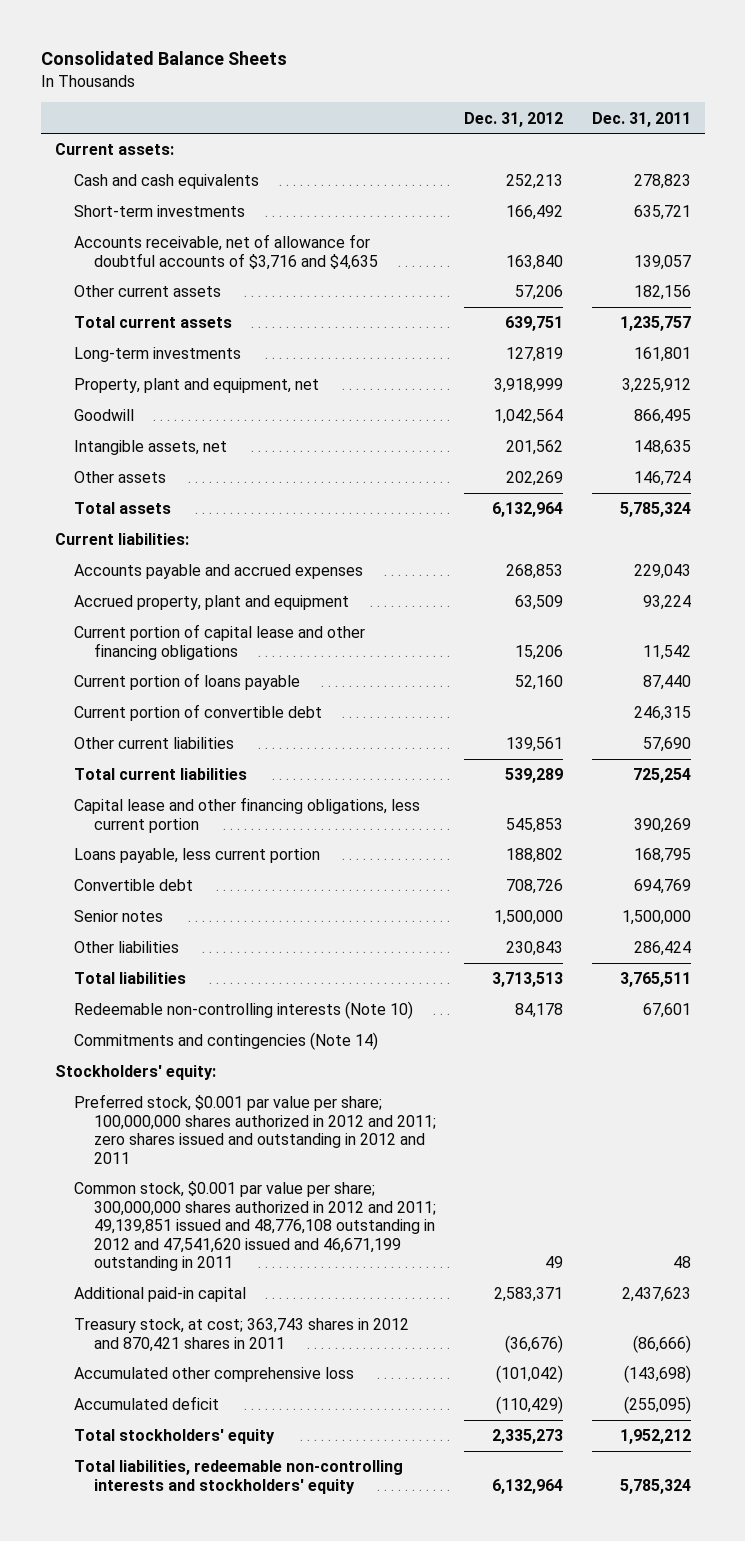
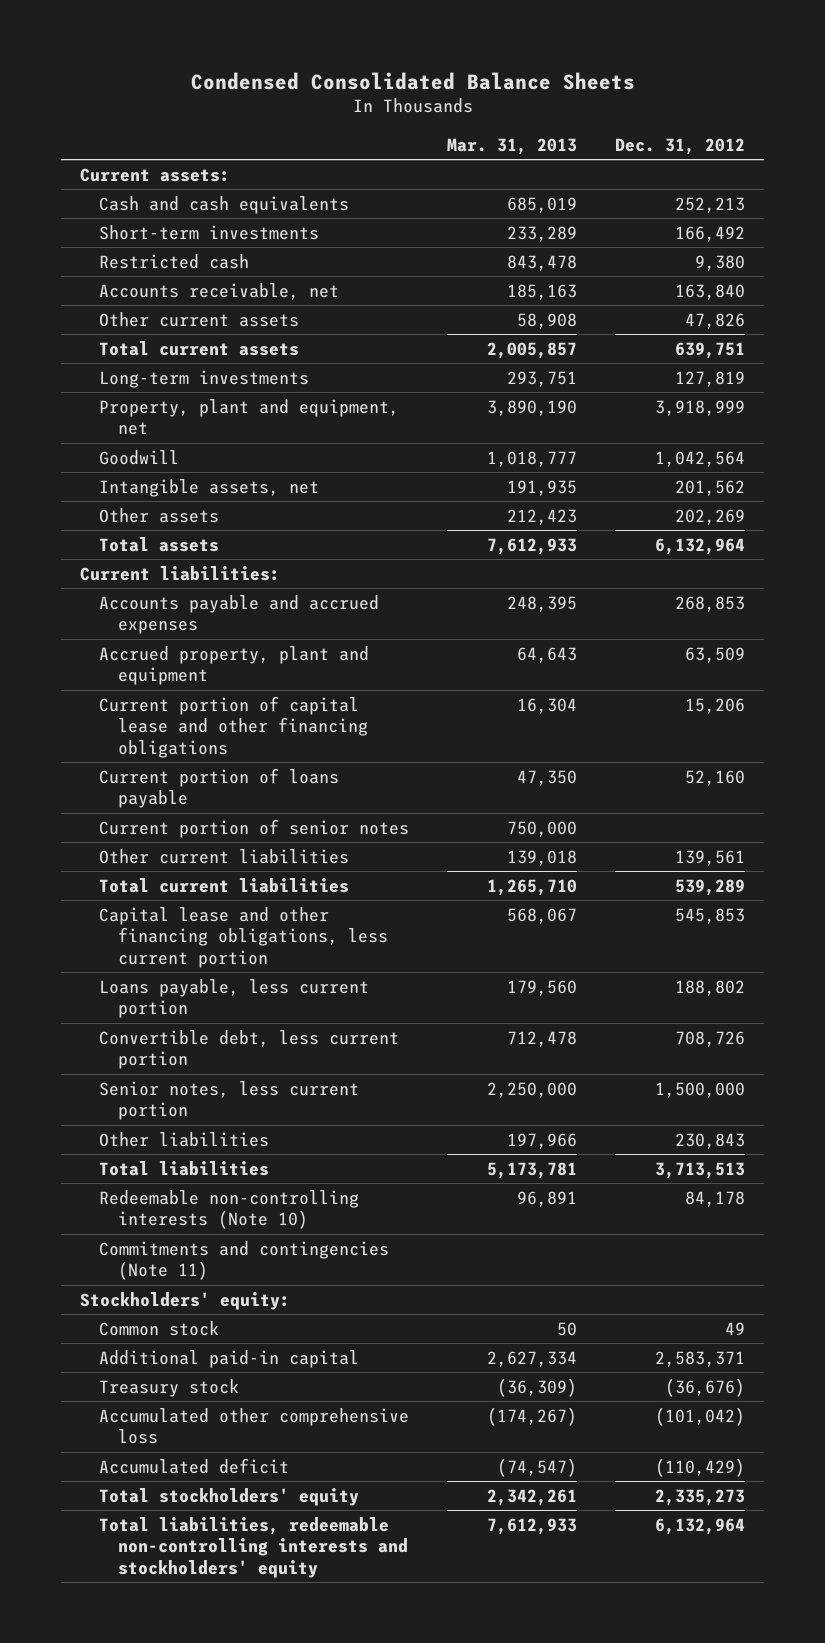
[40,51,287,66] Consolidated Balance Sheets -> [190,71,635,90] Condensed Consolidated Balance Sheets
[591,111,691,127] Dec. 31, 2011 -> none
none -> [446,137,577,155] Mar. 31, 2013
none -> [98,253,249,269] Restricted cash
[74,234,379,270] Accounts receivable, net of allowance for doubtful accounts of $3,716 and $4,635 -> [98,282,339,300] Accounts receivable, net
[515,285,564,301] 57,206 -> [684,312,745,329] 47,826
[74,704,323,722] Current portion of convertible debt -> none
none -> [98,818,409,838] Current portion of senior notes
[74,879,194,892] Convertible debt -> [98,1029,399,1070] Convertible debt, less current portion
[74,910,164,923] Senior notes -> [98,1080,359,1121] Senior notes, less current portion
[74,1032,379,1051] Commitments and contingencies (Note 14) -> [98,1240,389,1281] Commitments and contingencies (Note 11)
[74,1094,437,1164] Preferred stock, $0.001 par value per share; 100,000,000 shares authorized in 2012 and 2011; zero shares issued and outstanding in 2012 and 2011 -> none
[74,1181,437,1271] Common stock, $0.001 par value per share; 300,000,000 shares authorized in 2012 and 2011; 49,139,851 issued and 48,776,108 outstanding in 2012 and 47,541,620 issued and 46,671,199 outstanding in 2011 -> [98,1320,219,1336] Common stock
[74,1318,410,1352] Treasury stock, at cost; 363,743 shares in 2012 and 870,421 shares in 2011 -> [98,1378,239,1397] Treasury stock

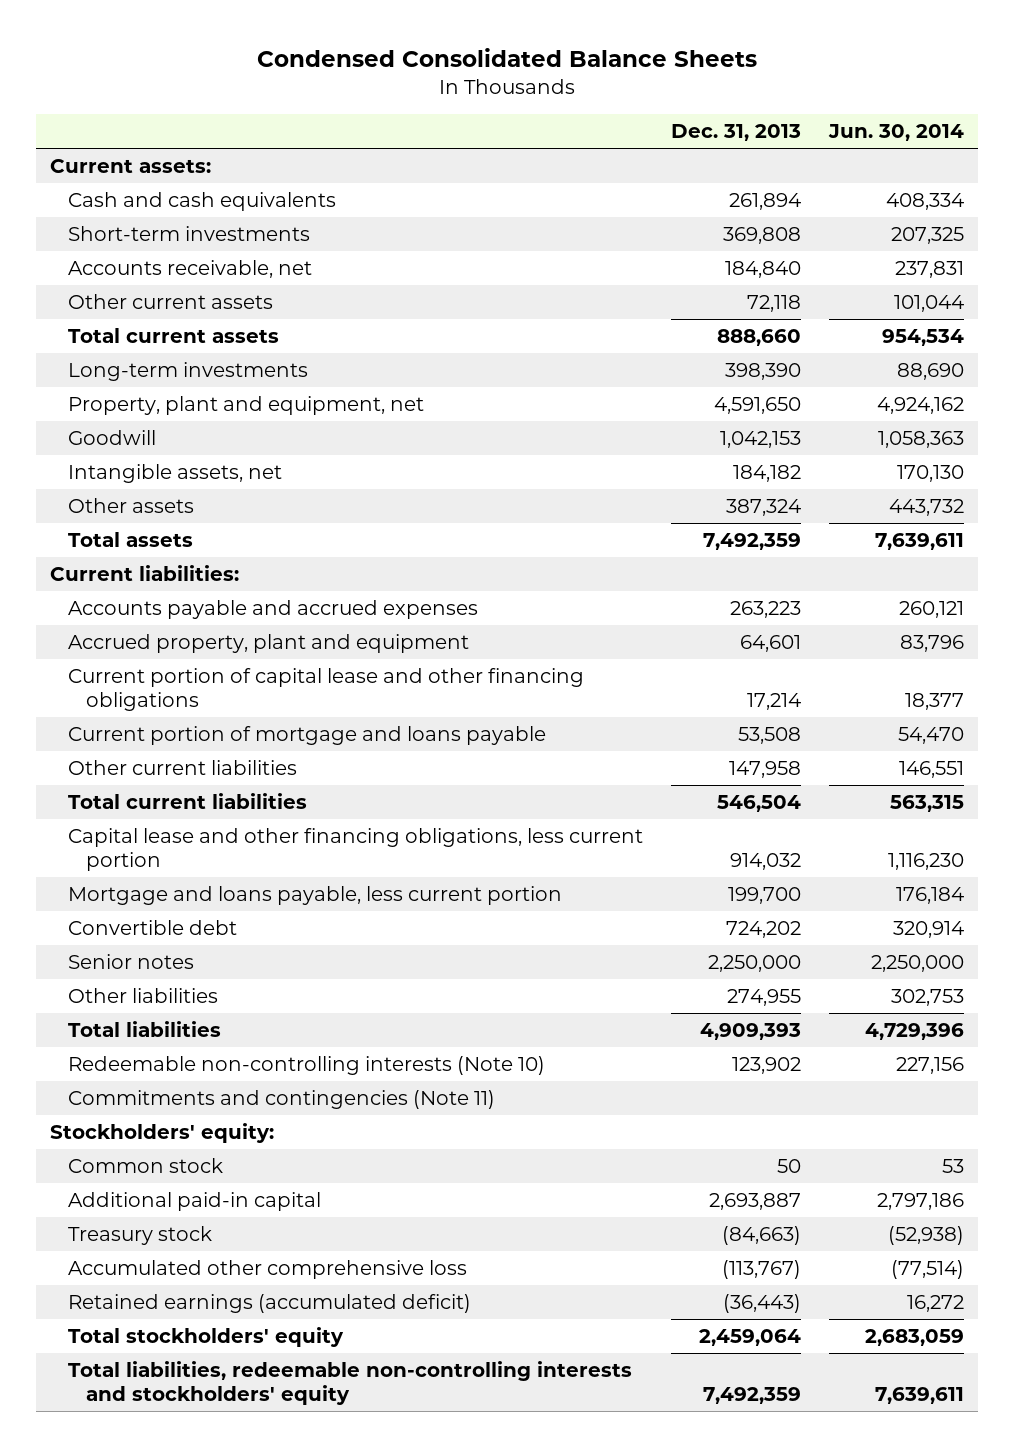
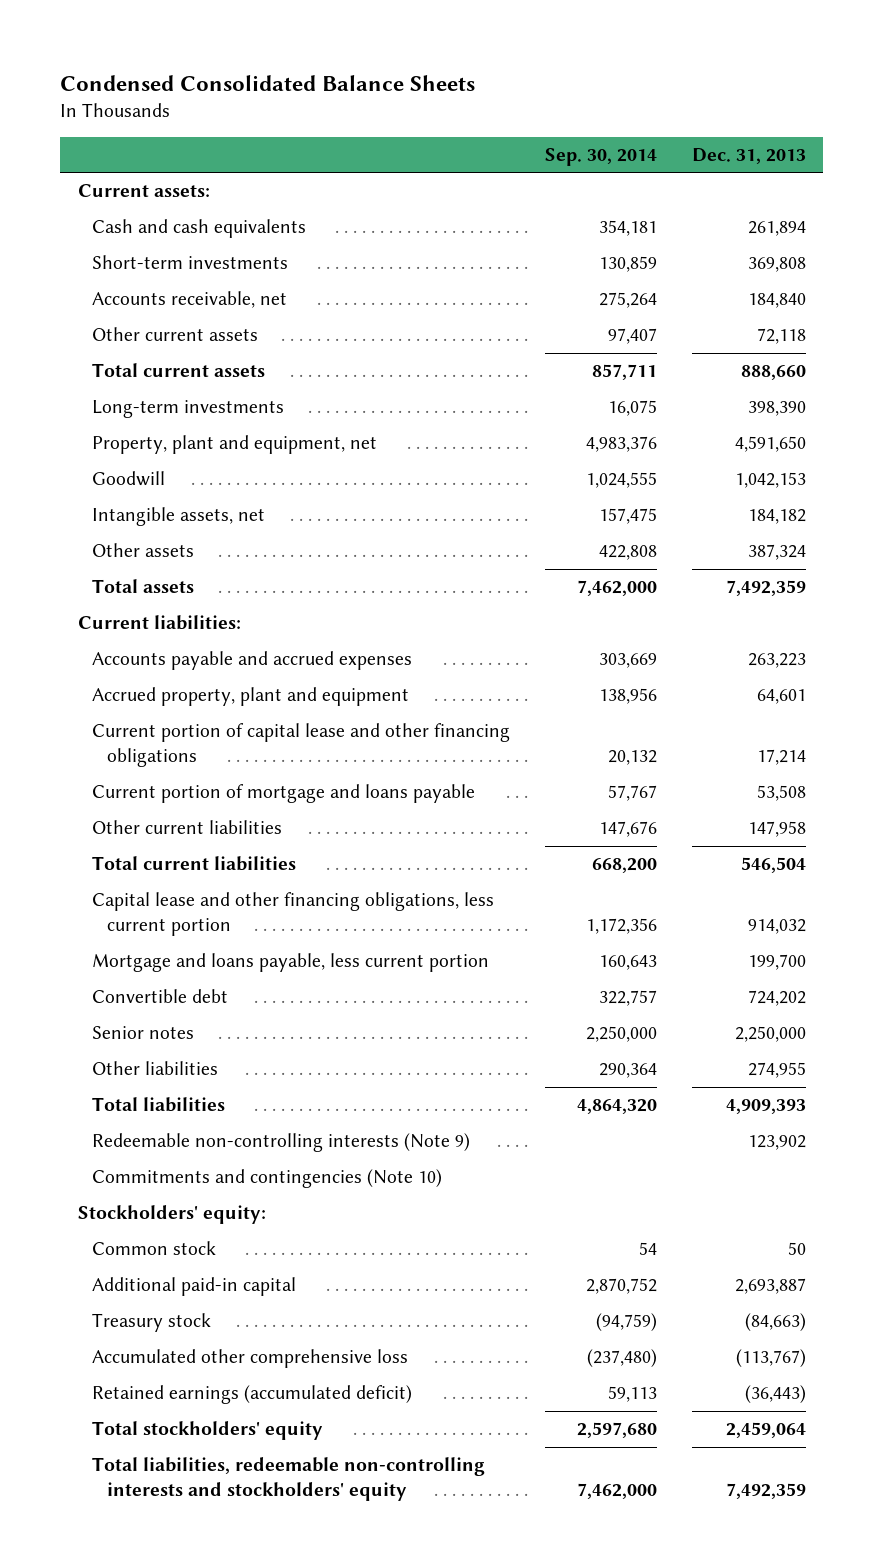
[828,124,965,142] Jun. 30, 2014 -> none
none -> [545,147,658,166] Sep. 30, 2014
[68,1055,546,1075] Redeemable non-controlling interests (Note 10) -> [92,1133,471,1153] Redeemable non-controlling interests (Note 9)
[68,1089,496,1109] Commitments and contingencies (Note 11) -> [92,1169,443,1189] Commitments and contingencies (Note 10)

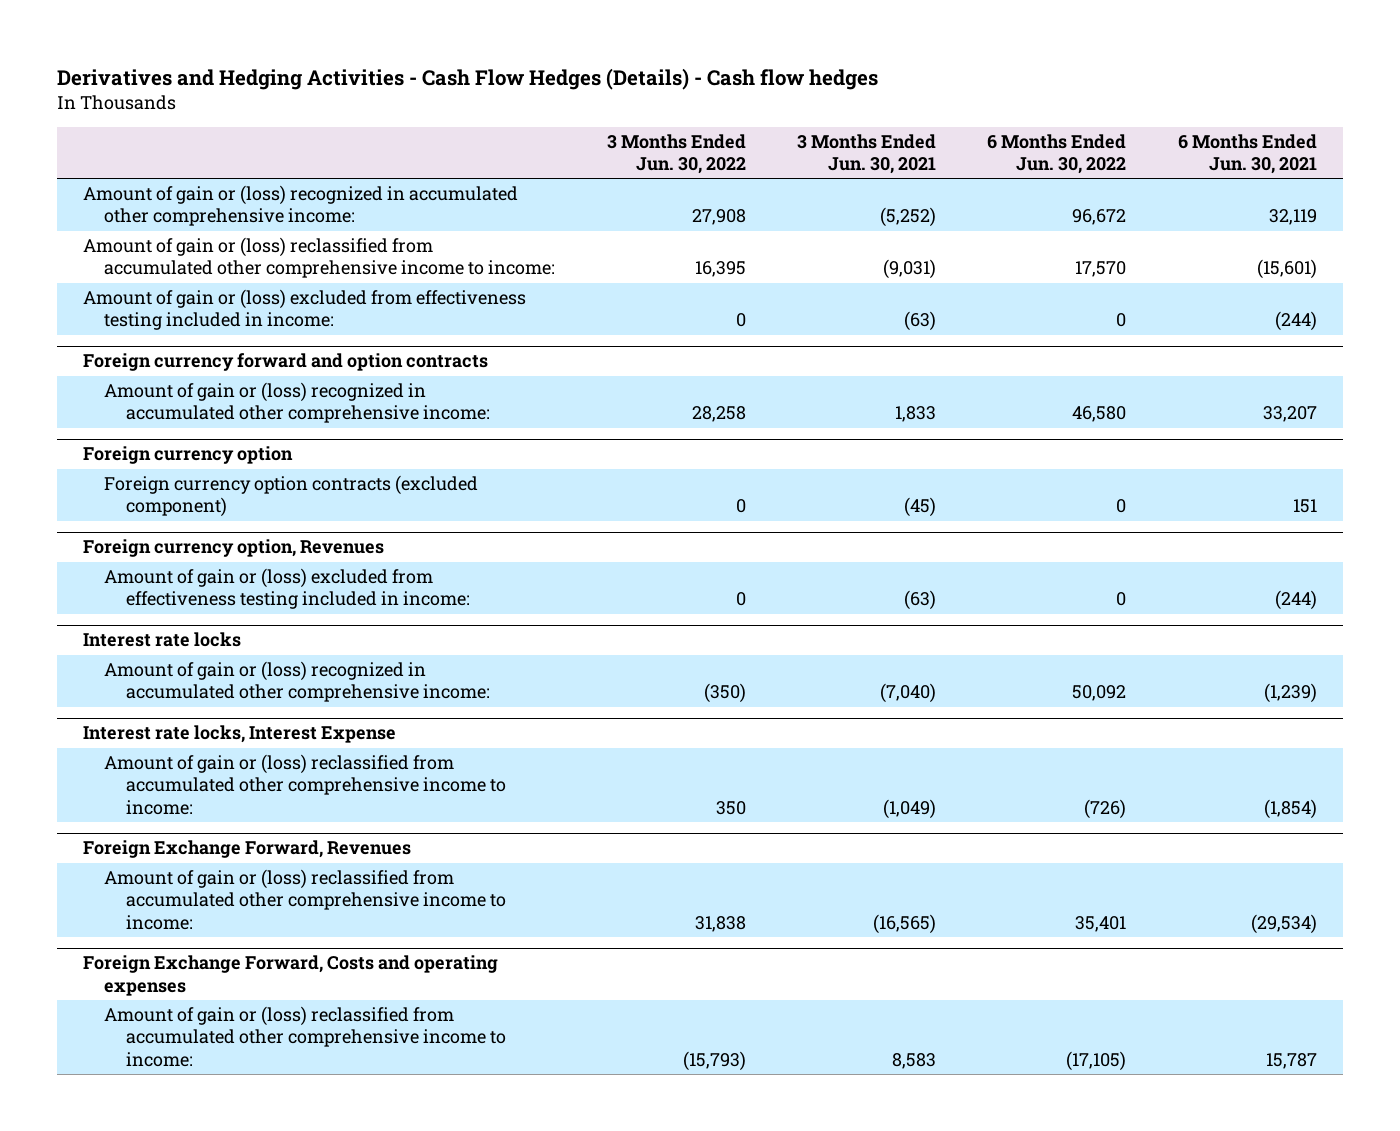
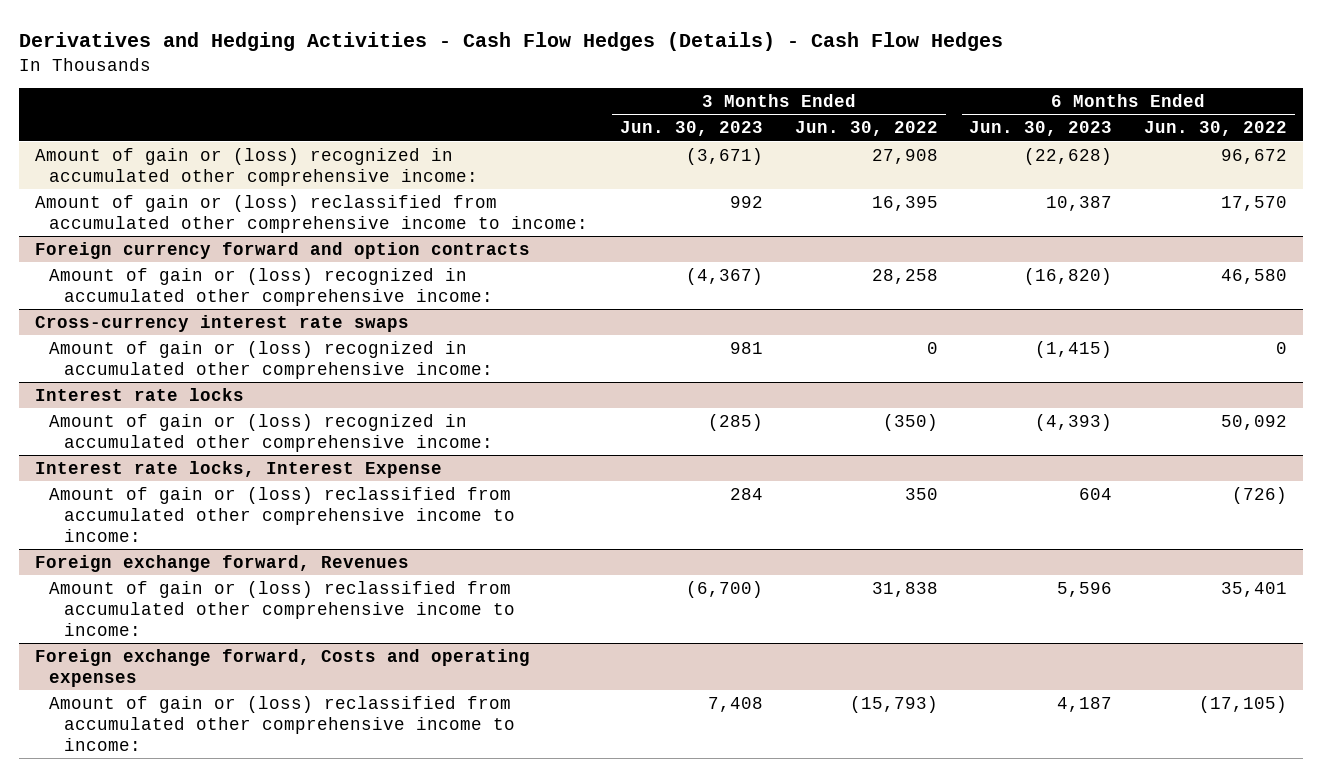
[57,67,879,90] Derivatives and Hedging Activities - Cash Flow Hedges (Details) - Cash flow hedges -> [19,31,1004,51] Derivatives and Hedging Activities - Cash Flow Hedges (Details) - Cash Flow Hedges
[797,133,937,174] 3 Months Ended Jun. 30, 2021 -> none
[1177,133,1317,174] 6 Months Ended Jun. 30, 2021 -> none
none -> [620,121,764,137] Jun. 30, 2023
none -> [969,121,1113,137] Jun. 30, 2023
[82,289,526,331] Amount of gain or (loss) excluded from effectiveness testing included in income: -> none
[104,475,479,518] Foreign currency option contracts (excluded component) -> none
[82,539,384,558] Foreign currency option, Revenues -> none
[104,568,470,610] Amount of gain or (loss) excluded from effectiveness testing included in income: -> none
[82,446,293,465] Foreign currency option -> [35,314,410,332] Cross-currency interest rate swaps
none -> [49,340,493,380] Amount of gain or (loss) recognized in accumulated other comprehensive income:
[82,840,411,859] Foreign Exchange Forward, Revenues -> [35,554,410,572] Foreign exchange forward, Revenues
[82,955,498,996] Foreign Exchange Forward, Costs and operating expenses -> [35,648,531,688] Foreign exchange forward, Costs and operating expenses

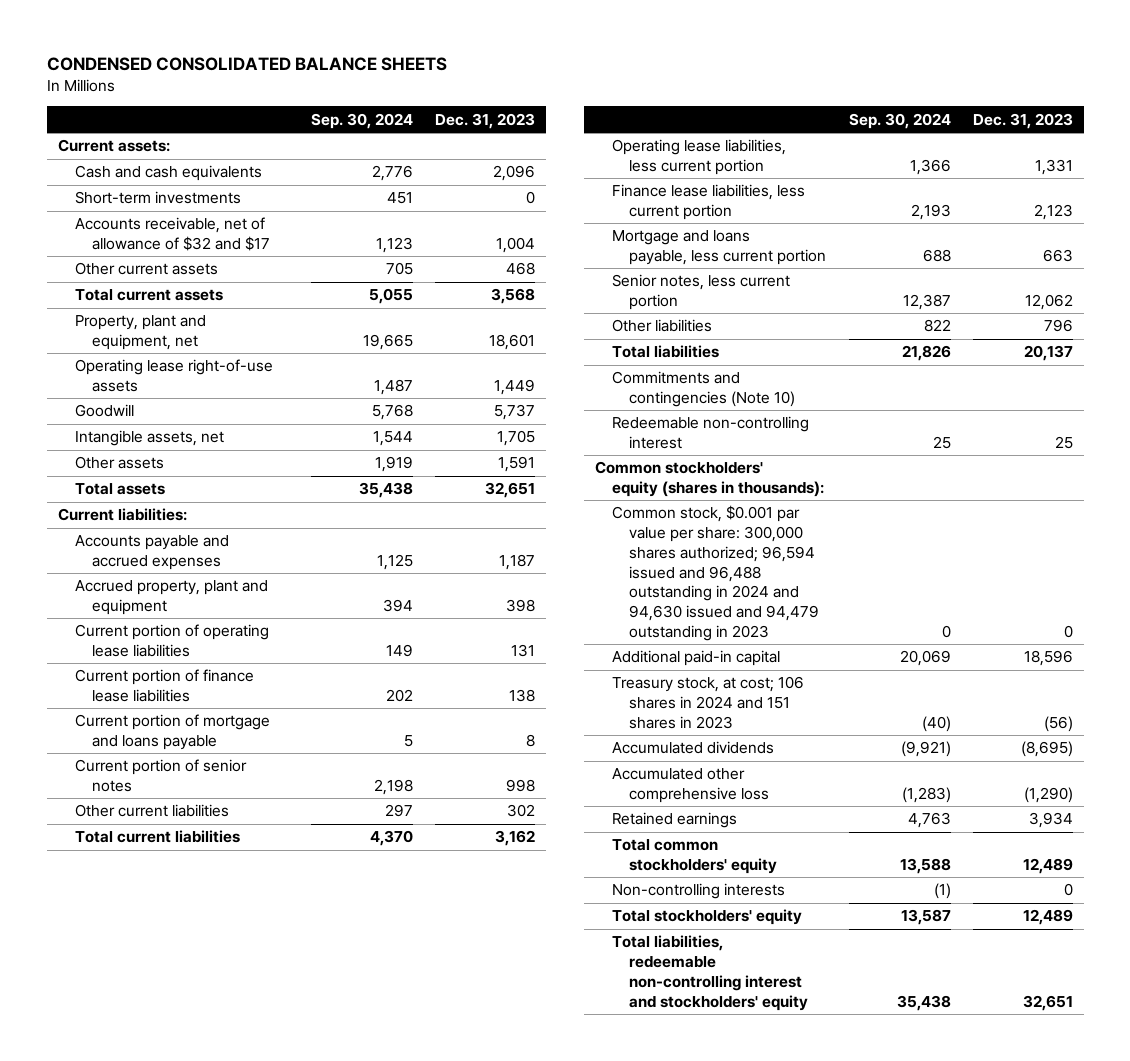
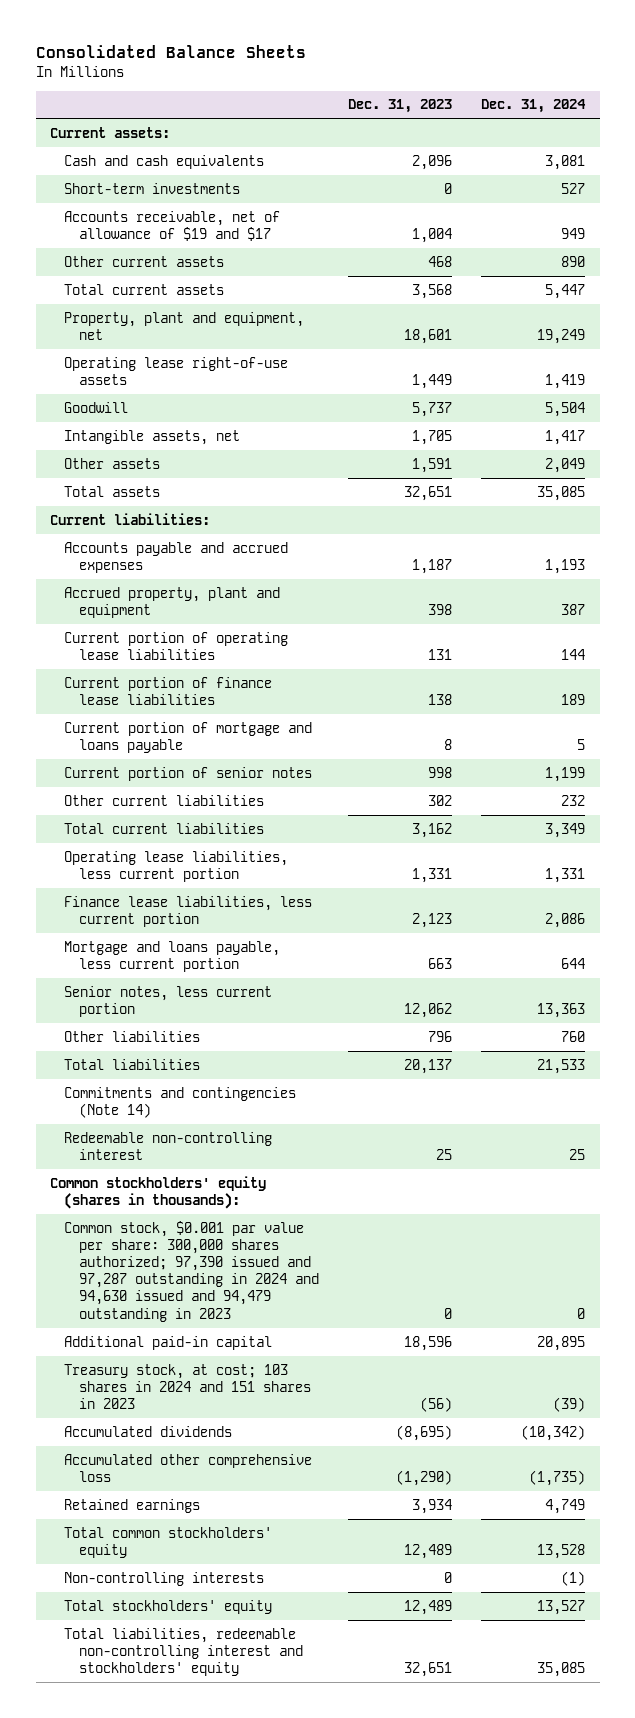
[46,57,447,72] CONDENSED CONSOLIDATED BALANCE SHEETS -> [35,44,306,58] Consolidated Balance Sheets
[310,112,413,129] Sep. 30, 2024 -> none
none -> [481,99,587,114] Dec. 31, 2024
[74,217,270,252] Accounts receivable, net of allowance of $32 and $17 -> [64,210,281,242] Accounts receivable, net of allowance of $19 and $17
[612,371,796,408] Commitments and contingencies (Note 10) -> [64,1086,297,1119] Commitments and contingencies (Note 14)
[612,505,820,642] Common stock, $0.001 par value per share: 300,000 shares authorized; 96,594 issued and 96,488 outstanding in 2024 and 94,630 issued and 94,479 outstanding in 2023 -> [64,1220,319,1322] Common stock, $0.001 par value per share: 300,000 shares authorized; 97,390 issued and 97,287 outstanding in 2024 and 94,630 issued and 94,479 outstanding in 2023
[612,676,805,729] Treasury stock, at cost; 106 shares in 2024 and 151 shares in 2023 -> [64,1363,311,1410] Treasury stock, at cost; 103 shares in 2024 and 151 shares in 2023

